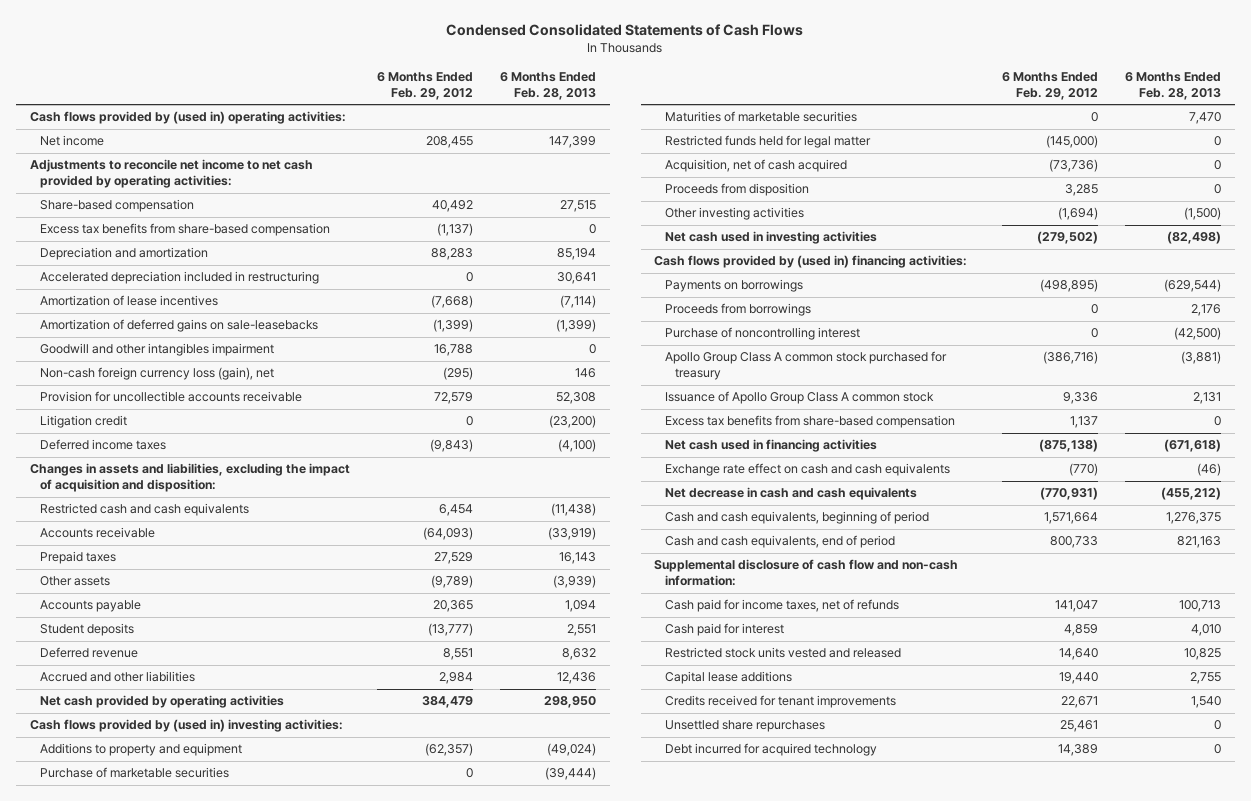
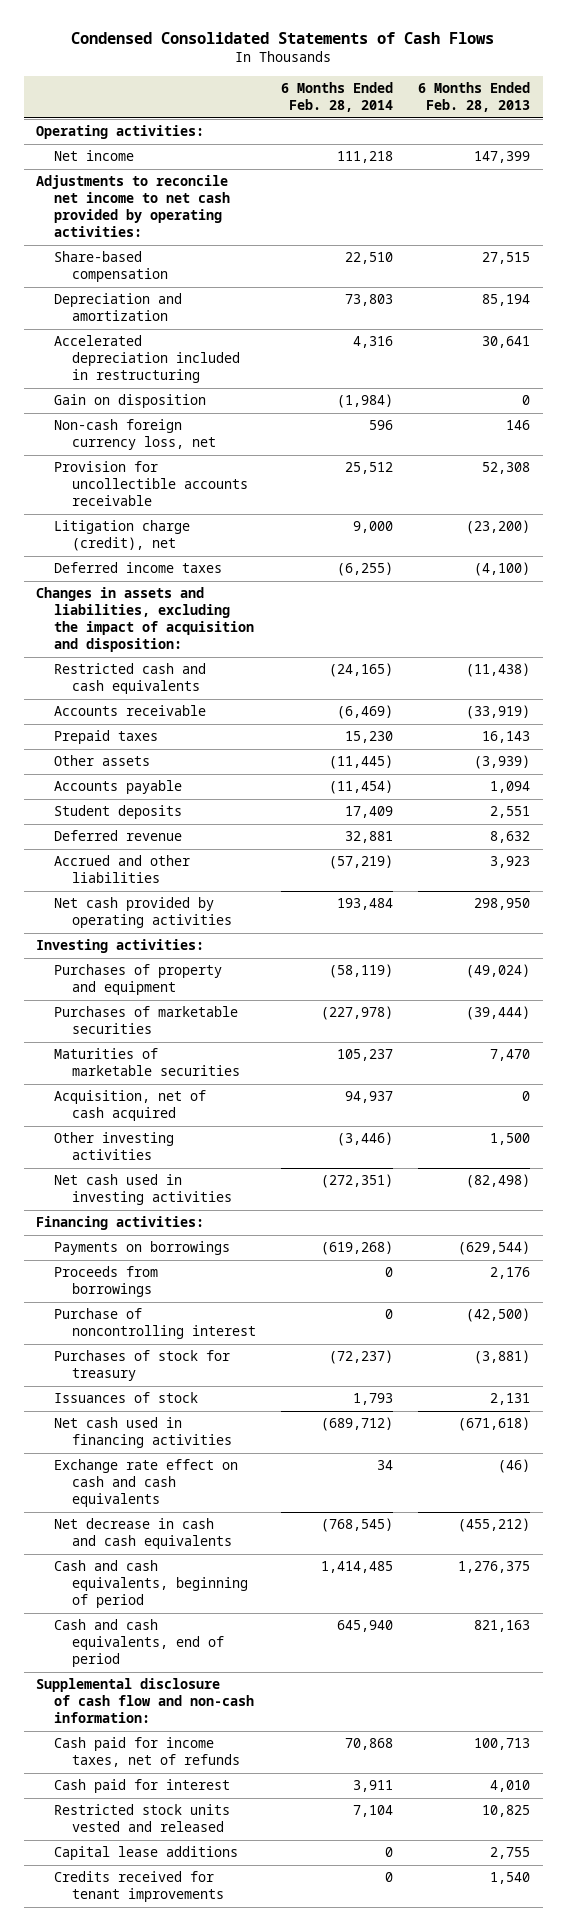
[376,72,473,100] 6 Months Ended Feb. 29, 2012 -> none
none -> [281,81,394,112] 6 Months Ended Feb. 28, 2014
[29,111,346,125] Cash flows provided by (used in) operating activities: -> [36,125,205,140] Operating activities:
[39,223,330,237] Excess tax benefits from share-based compensation -> none
[39,295,218,307] Amortization of lease incentives -> none
[39,319,318,333] Amortization of deferred gains on sale-leasebacks -> none
[39,343,274,357] Goodwill and other intangibles impairment -> none
none -> [53,394,206,409] Gain on disposition
[39,367,274,381] Non-cash foreign currency loss (gain), net -> [53,419,216,451] Non-cash foreign currency loss, net
[39,415,127,429] Litigation credit -> [53,520,190,552] Litigation charge (credit), net
[557,672,597,685] 12,436 -> [490,856,531,869] 3,923
[29,719,343,733] Cash flows provided by (used in) investing activities: -> [36,939,205,954] Investing activities:
[39,743,242,757] Additions to property and equipment -> [53,964,222,996] Purchases of property and equipment
[39,767,229,779] Purchase of marketable securities -> [53,1006,238,1035] Purchases of marketable securities
[664,135,871,149] Restricted funds held for legal matter -> none
[664,183,809,197] Proceeds from disposition -> none
[1183,207,1221,221] (1,500) -> [490,1133,531,1146] 1,500
[654,255,968,269] Cash flows provided by (used in) financing activities: -> [36,1216,205,1231] Financing activities:
[664,415,955,429] Excess tax benefits from share-based compensation -> none
[664,351,947,381] Apollo Group Class A common stock purchased for treasury -> [53,1350,230,1382] Purchases of stock for treasury
[664,391,934,405] Issuance of Apollo Group Class A common stock -> [53,1392,198,1404] Issuances of stock
[664,720,825,733] Unsettled share repurchases -> none
[664,743,877,757] Debt incurred for acquired technology -> none

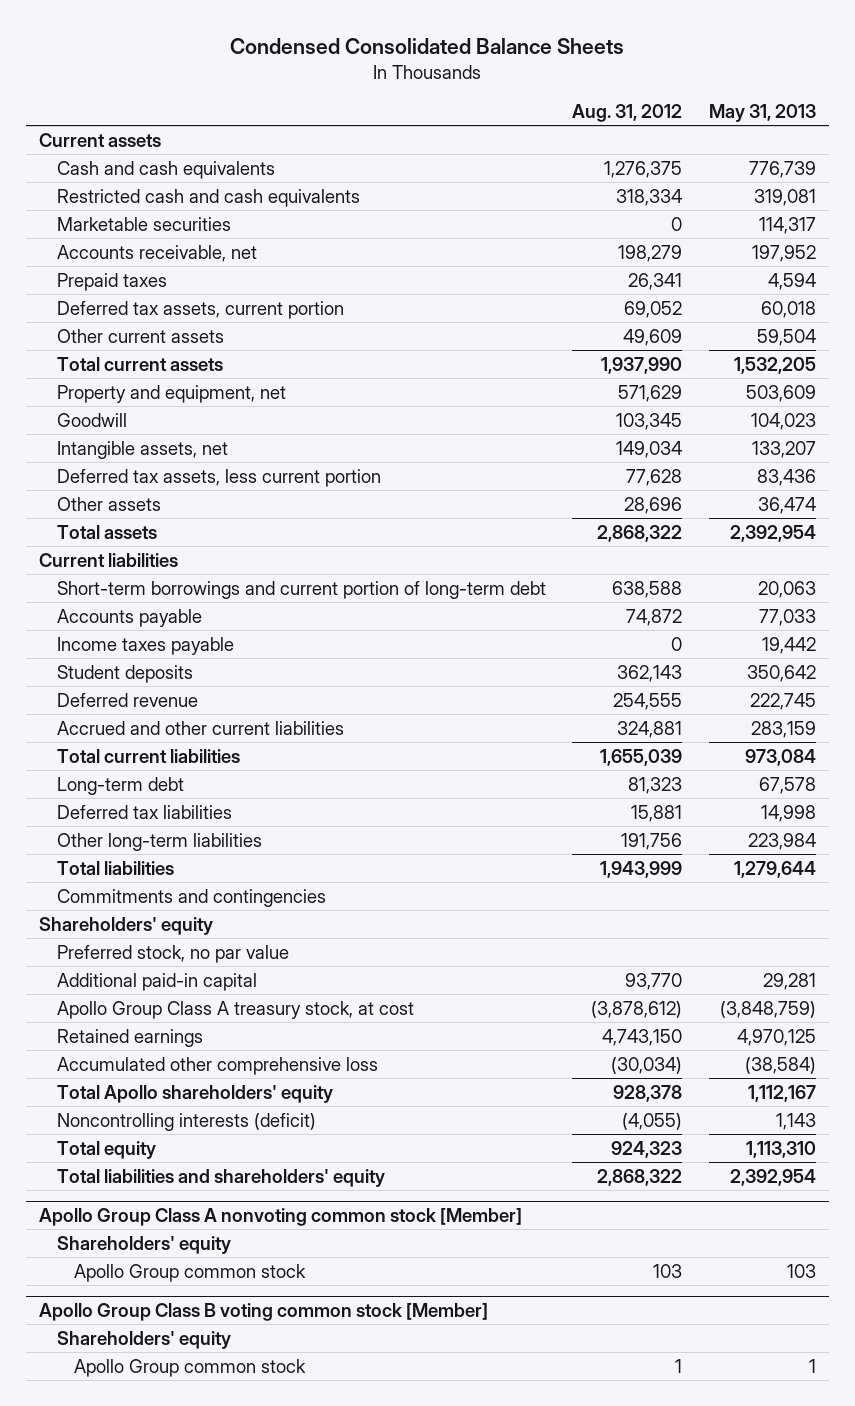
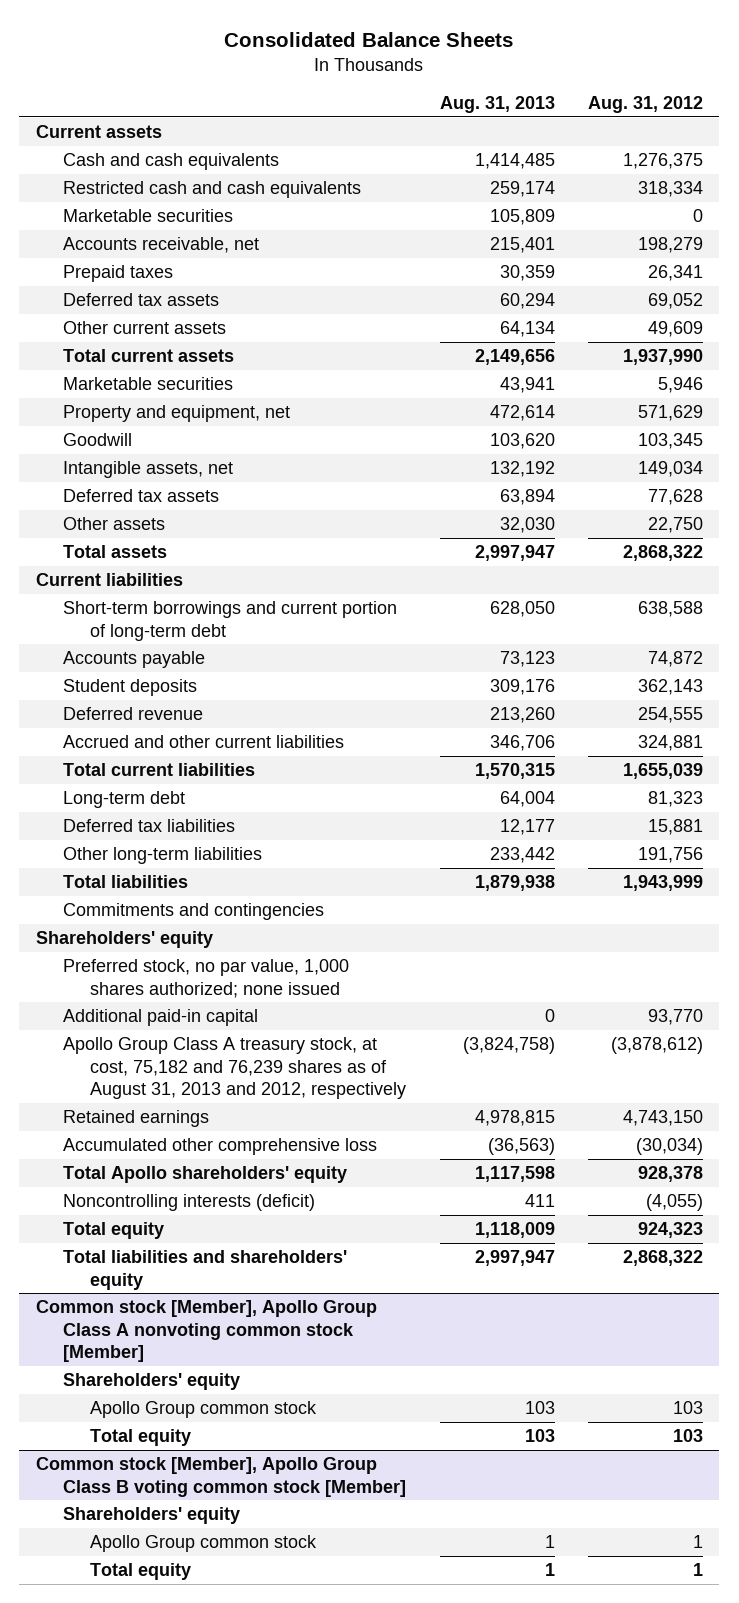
[230,38,625,55] Condensed Consolidated Balance Sheets -> [224,32,514,48] Consolidated Balance Sheets
[708,103,816,122] May 31, 2013 -> none
none -> [439,96,555,114] Aug. 31, 2013
[56,300,344,319] Deferred tax assets, current portion -> [63,292,220,306] Deferred tax assets
none -> [63,376,234,390] Marketable securities
[56,468,381,487] Deferred tax assets, less current portion -> [63,488,220,502] Deferred tax assets
[624,496,683,514] 28,696 -> [647,516,703,533] 22,750
[56,636,234,655] Income taxes payable -> none
[56,944,289,963] Preferred stock, no par value -> [63,958,350,998] Preferred stock, no par value, 1,000 shares authorized; none issued
[56,1000,414,1019] Apollo Group Class A treasury stock, at cost -> [63,1036,407,1100] Apollo Group Class A treasury stock, at cost, 75,182 and 76,239 shares as of August 31, 2013 and 2012, respectively
[38,1208,522,1227] Apollo Group Class A nonvoting common stock [Member] -> [36,1299,378,1363] Common stock [Member], Apollo Group Class A nonvoting common stock [Member]
none -> [90,1428,192,1446] Total equity
[38,1303,488,1322] Apollo Group Class B voting common stock [Member] -> [36,1456,407,1497] Common stock [Member], Apollo Group Class B voting common stock [Member]
none -> [90,1562,192,1580] Total equity

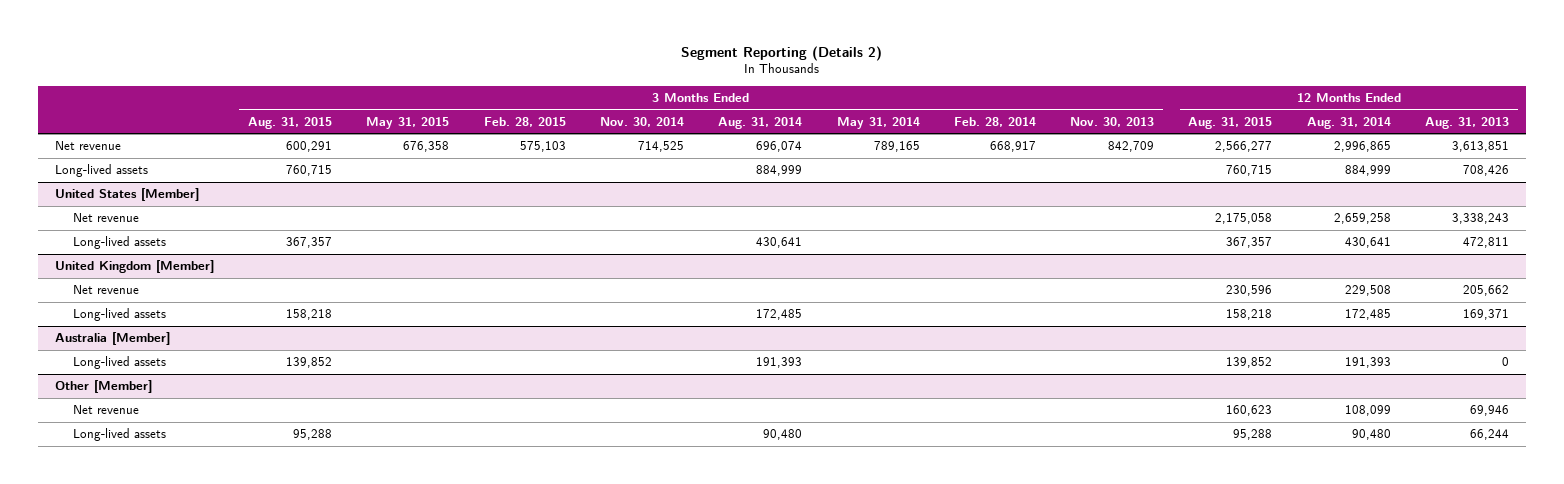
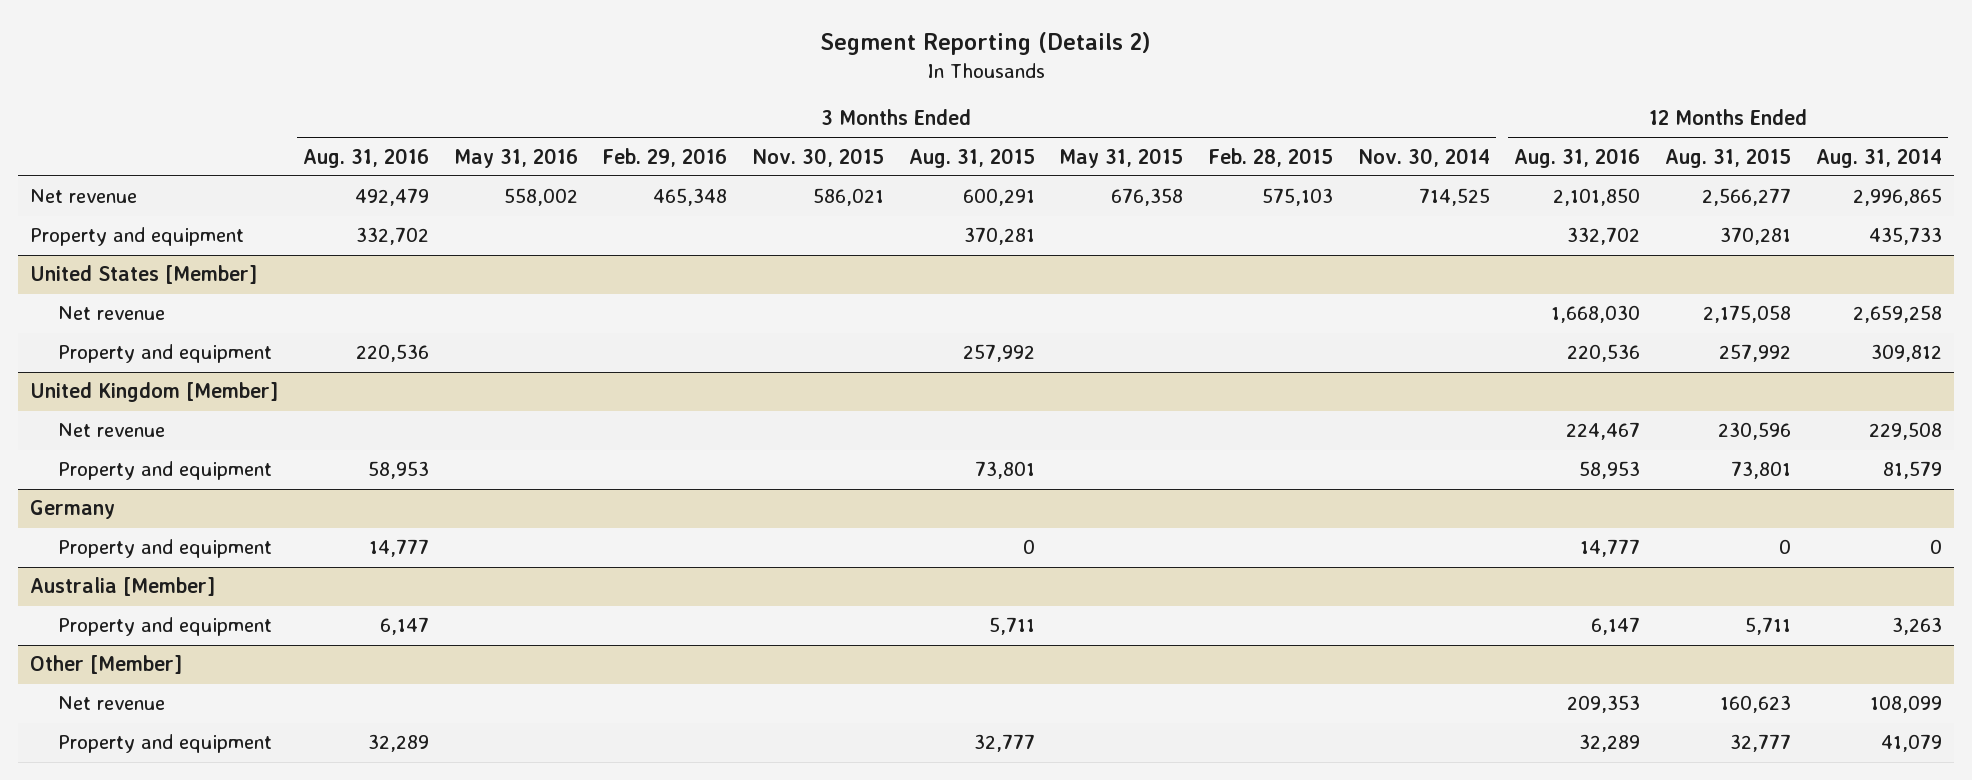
[718,116,803,129] Aug. 31, 2014 -> none
[836,116,920,129] May 31, 2014 -> none
[953,116,1036,127] Feb. 28, 2014 -> none
[1070,116,1155,127] Nov. 30, 2013 -> none
[1425,116,1510,129] Aug. 31, 2013 -> none
none -> [302,147,429,168] Aug. 31, 2016
none -> [453,147,578,168] May 31, 2016
none -> [602,147,728,167] Feb. 29, 2016
none -> [751,147,884,167] Nov. 30, 2015
none -> [1514,147,1641,168] Aug. 31, 2016
[54,164,148,178] Long-lived assets -> none
none -> [30,227,245,247] Property and equipment
[72,236,166,250] Long-lived assets -> none
none -> [57,344,272,364] Property and equipment
[72,308,166,322] Long-lived assets -> none
none -> [57,461,272,481] Property and equipment
none -> [30,500,116,520] Germany
none -> [57,539,272,559] Property and equipment
[72,356,166,370] Long-lived assets -> none
none -> [57,617,272,637] Property and equipment
[72,428,166,442] Long-lived assets -> none
none -> [57,734,272,754] Property and equipment

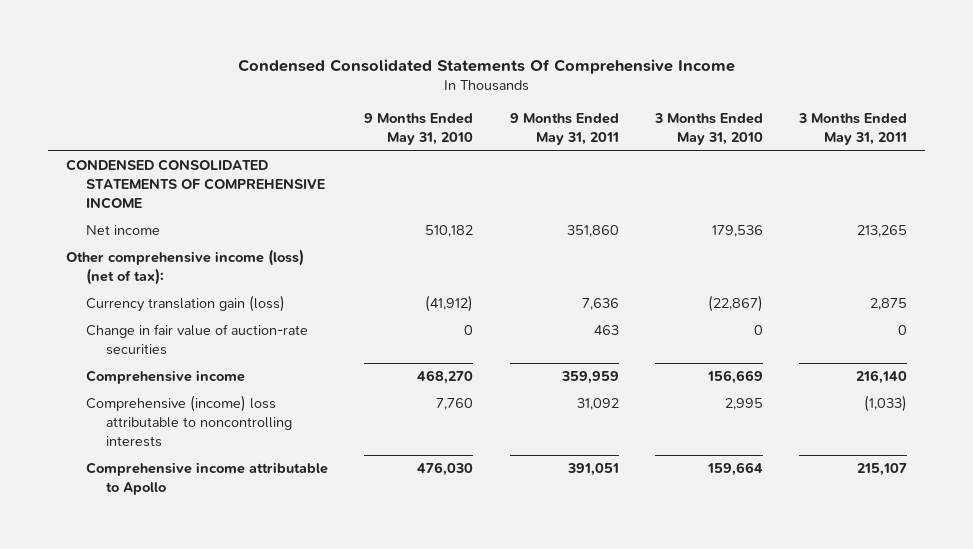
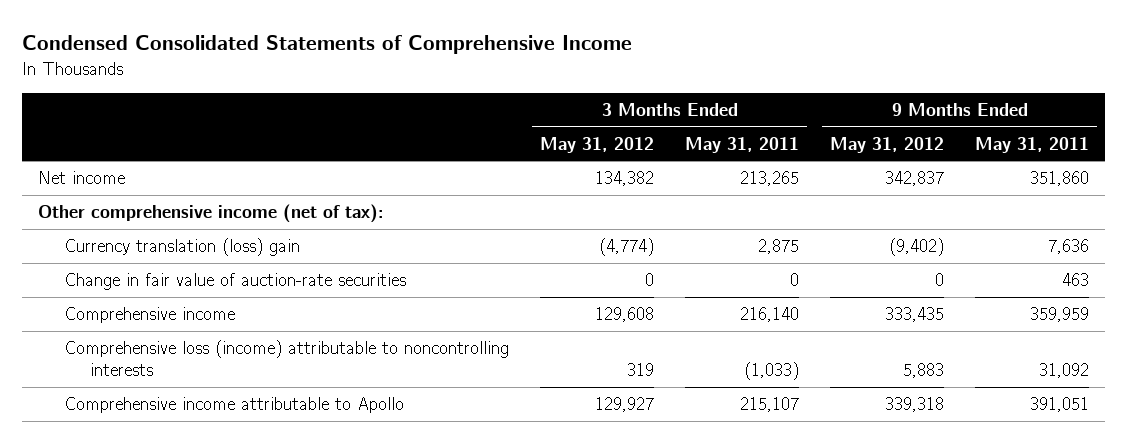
[237,58,735,74] Condensed Consolidated Statements Of Comprehensive Income -> [21,35,632,55] Condensed Consolidated Statements of Comprehensive Income
[364,113,474,146] 9 Months Ended May 31, 2010 -> none
[653,113,763,146] 3 Months Ended May 31, 2010 -> none
none -> [540,136,655,153] May 31, 2012
none -> [830,136,945,153] May 31, 2012
[66,159,326,210] CONDENSED CONSOLIDATED STATEMENTS OF COMPREHENSIVE INCOME -> none
[66,249,305,286] Other comprehensive income (loss) (net of tax): -> [37,204,384,224] Other comprehensive income (net of tax):
[86,295,286,313] Currency translation gain (loss) -> [63,238,300,257] Currency translation (loss) gain
[86,395,293,448] Comprehensive (income) loss attributable to noncontrolling interests -> [63,340,509,377] Comprehensive loss (income) attributable to noncontrolling interests

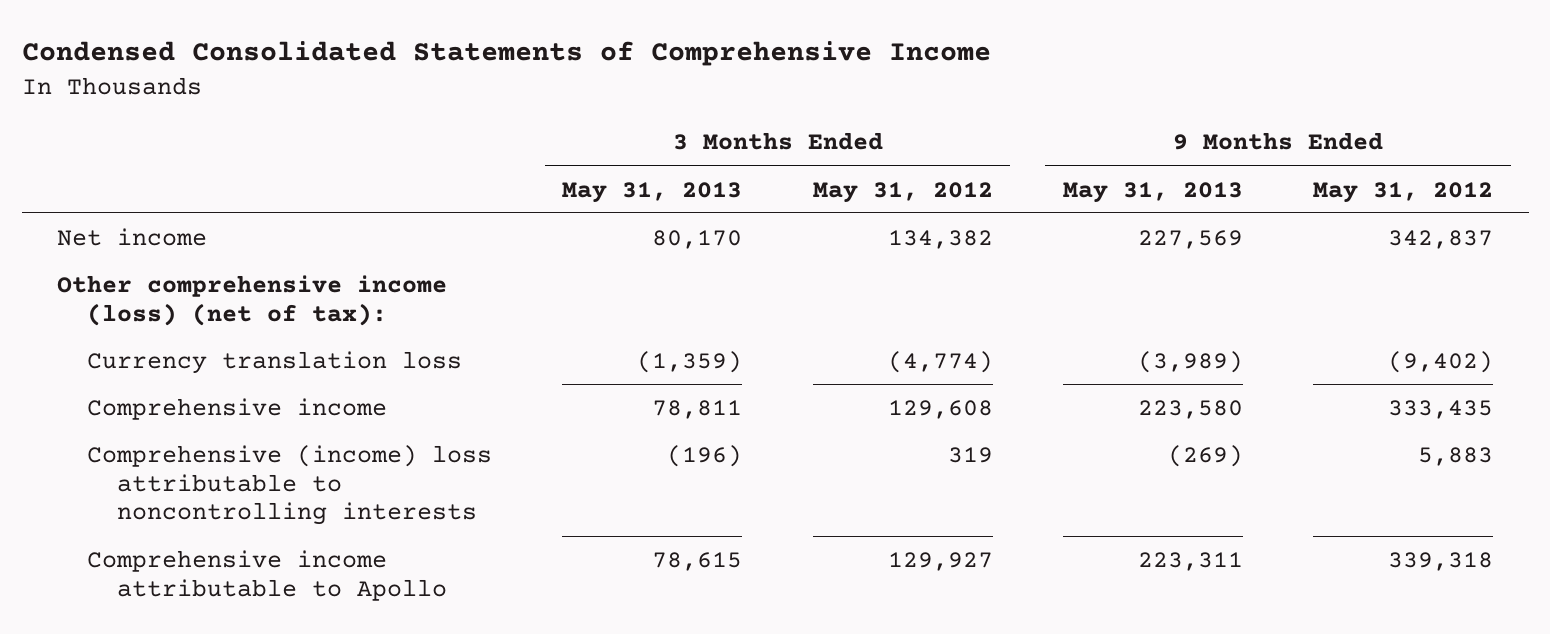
[685,136,800,153] May 31, 2011 -> none
[975,136,1090,153] May 31, 2011 -> none
none -> [562,181,743,203] May 31, 2013
none -> [1063,181,1244,203] May 31, 2013
[63,273,406,291] Change in fair value of auction-rate securities -> none
[37,204,384,224] Other comprehensive income (net of tax): -> [56,274,447,326] Other comprehensive income (loss) (net of tax):
[63,238,300,257] Currency translation (loss) gain -> [87,350,463,374] Currency translation loss
[63,340,509,377] Comprehensive loss (income) attributable to noncontrolling interests -> [87,444,493,526] Comprehensive (income) loss attributable to noncontrolling interests

